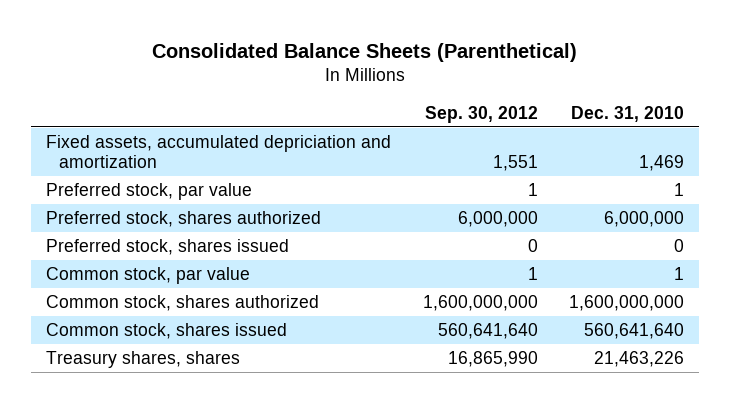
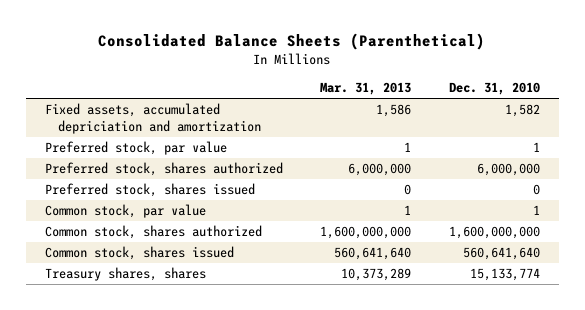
[424,105,538,123] Sep. 30, 2012 -> none
none -> [320,82,412,96] Mar. 31, 2013
[638,155,684,172] 1,469 -> [505,104,541,118] 1,582
[593,351,684,368] 21,463,226 -> [470,268,541,282] 15,133,774

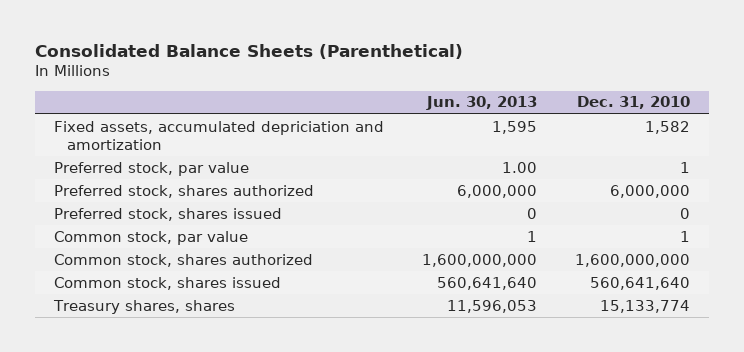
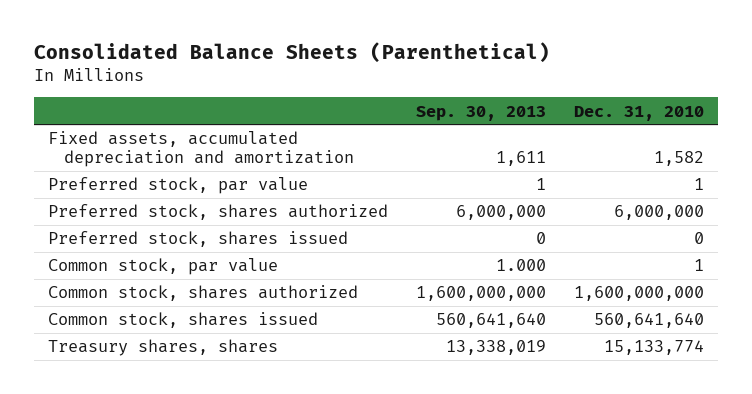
[425,96,537,111] Jun. 30, 2013 -> none
none -> [415,105,546,121] Sep. 30, 2013
[53,120,384,151] Fixed assets, accumulated depriciation and amortization -> [47,131,355,168] Fixed assets, accumulated depreciation and amortization

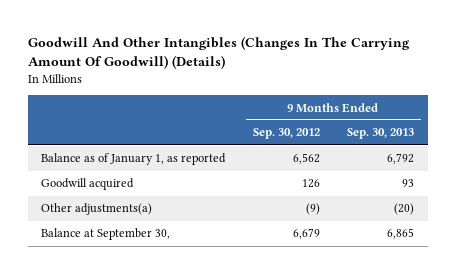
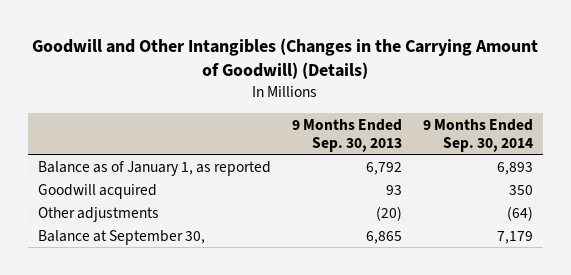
[27,35,410,70] Goodwill And Other Intangibles (Changes In The Carrying Amount Of Goodwill) (Details) -> [32,37,539,80] Goodwill and Other Intangibles (Changes in the Carrying Amount of Goodwill) (Details)
[252,128,320,140] Sep. 30, 2012 -> none
none -> [422,118,533,152] 9 Months Ended Sep. 30, 2014
[41,203,153,216] Other adjustments(a) -> [38,206,160,222] Other adjustments

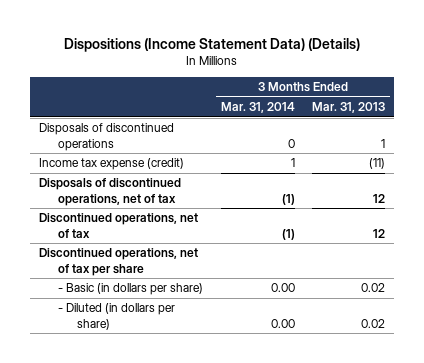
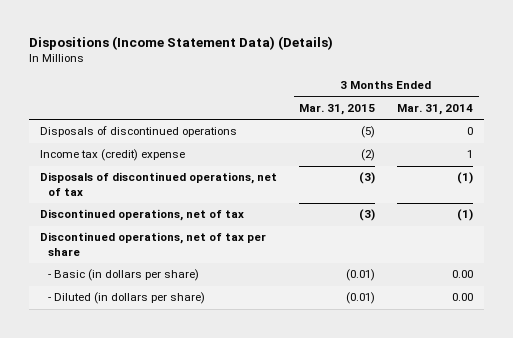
[312,102,386,114] Mar. 31, 2013 -> none
none -> [299,104,376,116] Mar. 31, 2015
[38,158,184,171] Income tax expense (credit) -> [40,149,186,162] Income tax (credit) expense

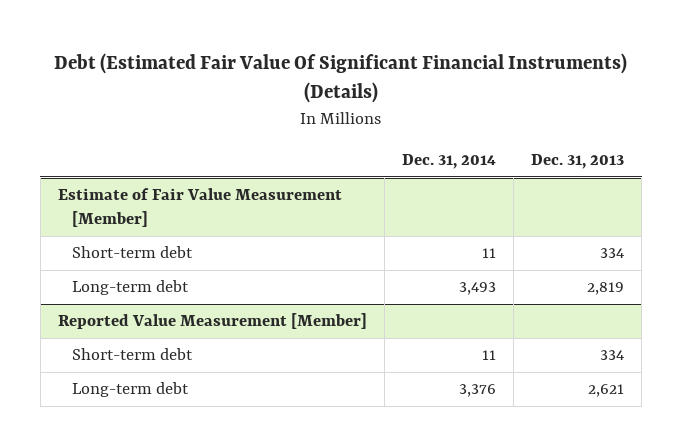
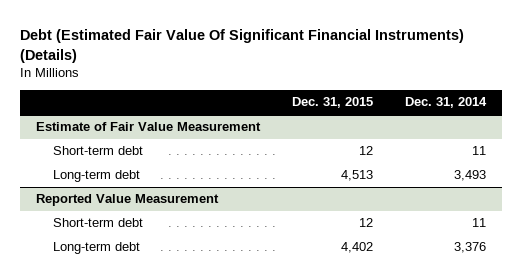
[530,154,624,170] Dec. 31, 2013 -> none
none -> [291,97,373,109] Dec. 31, 2015
[57,188,342,227] Estimate of Fair Value Measurement [Member] -> [36,122,262,132] Estimate of Fair Value Measurement
[57,313,367,330] Reported Value Measurement [Member] -> [36,194,220,207] Reported Value Measurement

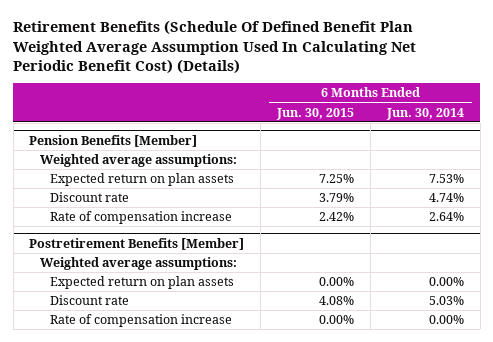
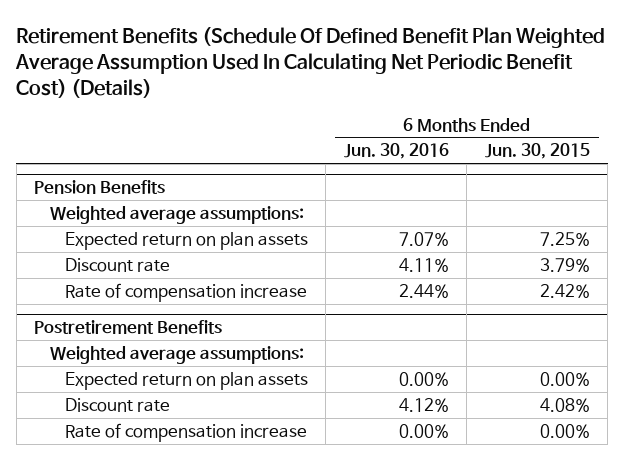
[385,107,464,120] Jun. 30, 2014 -> none
none -> [343,143,449,160] Jun. 30, 2016
[29,134,198,147] Pension Benefits [Member] -> [34,180,166,195] Pension Benefits
[29,237,245,250] Postretirement Benefits [Member] -> [34,320,223,335] Postretirement Benefits

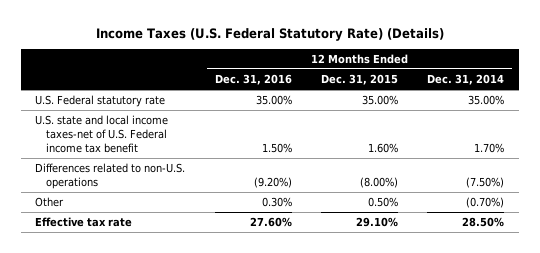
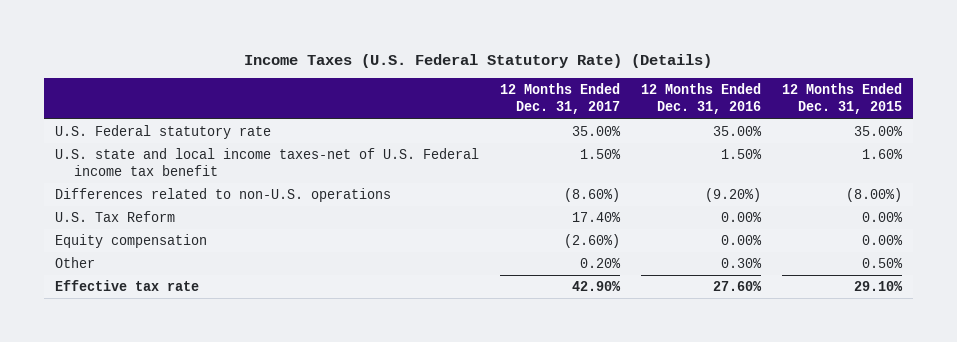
[427,74,505,86] Dec. 31, 2014 -> none
none -> [499,83,620,115] 12 Months Ended Dec. 31, 2017
none -> [54,211,175,223] U.S. Tax Reform
none -> [54,234,207,249] Equity compensation

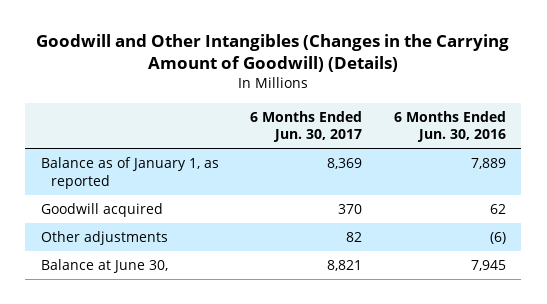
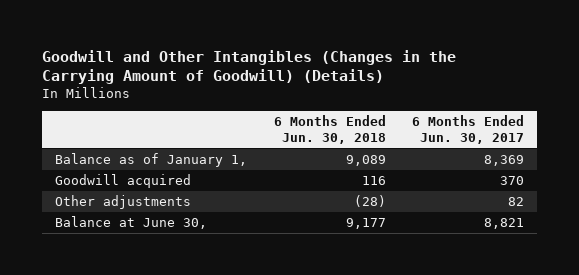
[393,110,506,143] 6 Months Ended Jun. 30, 2016 -> none
none -> [273,114,386,144] 6 Months Ended Jun. 30, 2018
[41,157,220,189] Balance as of January 1, as reported -> [55,152,248,167] Balance as of January 1,

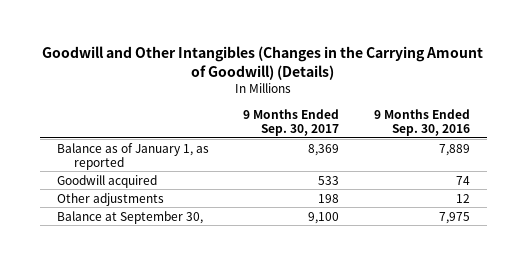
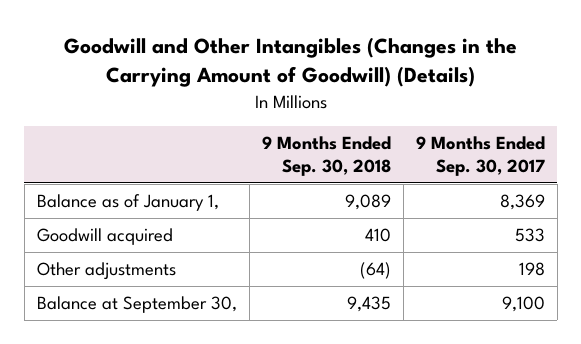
[373,109,470,137] 9 Months Ended Sep. 30, 2016 -> none
none -> [261,136,391,176] 9 Months Ended Sep. 30, 2018
[56,142,209,170] Balance as of January 1, as reported -> [36,194,219,212] Balance as of January 1,

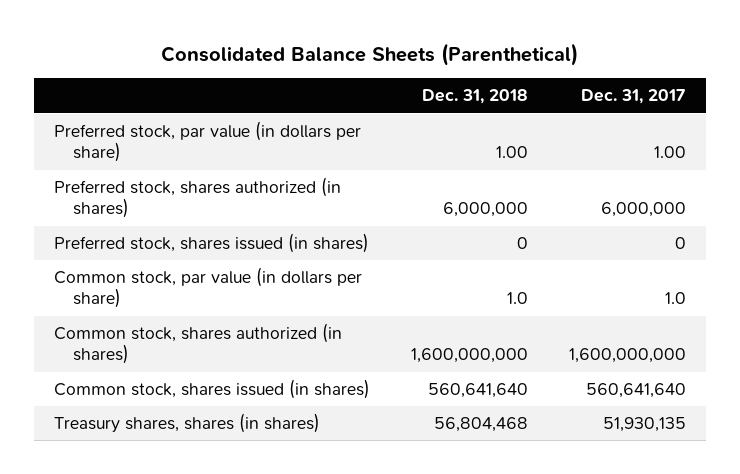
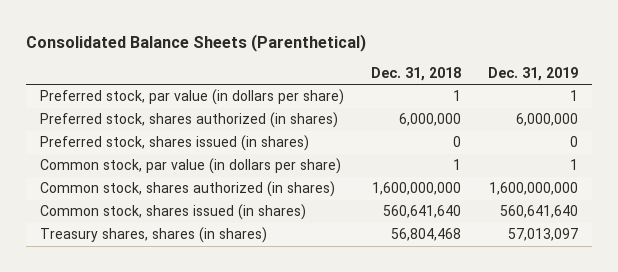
[580,89,686,105] Dec. 31, 2017 -> none
none -> [488,66,579,81] Dec. 31, 2019
[495,146,528,159] 1.00 -> [452,90,461,102] 1
[506,292,528,305] 1.0 -> [452,159,461,171] 1

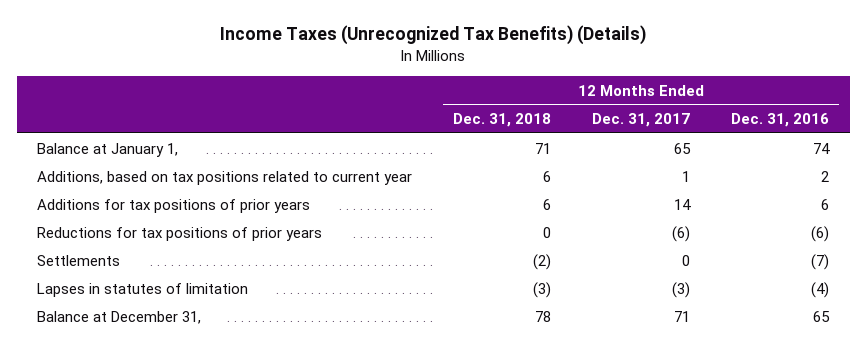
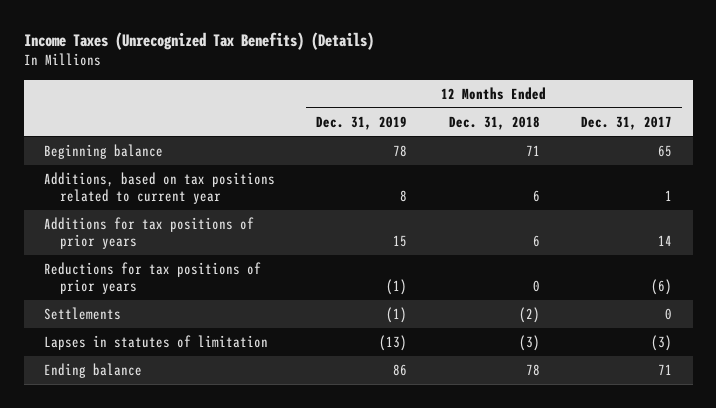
[731,112,830,127] Dec. 31, 2016 -> none
none -> [316,115,408,130] Dec. 31, 2019
[37,142,179,157] Balance at January 1, -> [44,144,164,160] Beginning balance
[37,310,202,324] Balance at December 31, -> [44,363,143,379] Ending balance

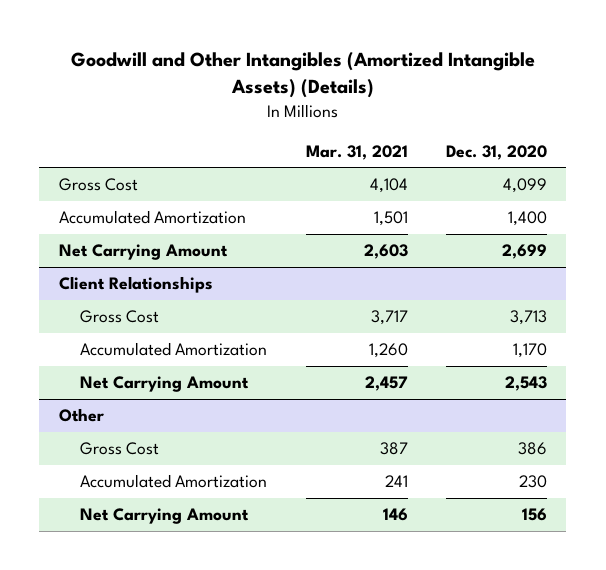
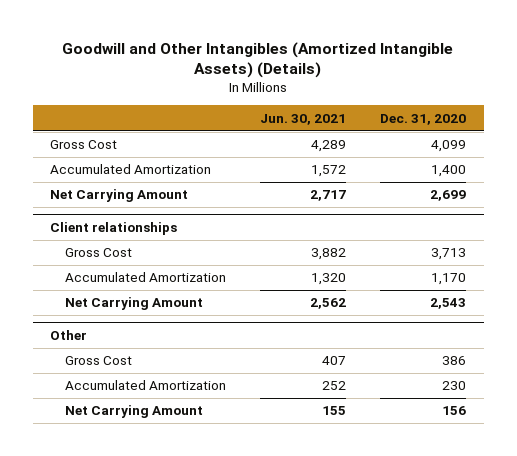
[305,144,408,160] Mar. 31, 2021 -> none
none -> [260,113,347,125] Jun. 30, 2021
[58,276,213,294] Client Relationships -> [50,222,178,236] Client relationships

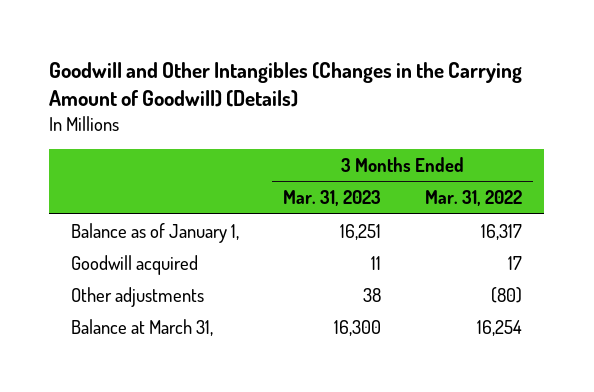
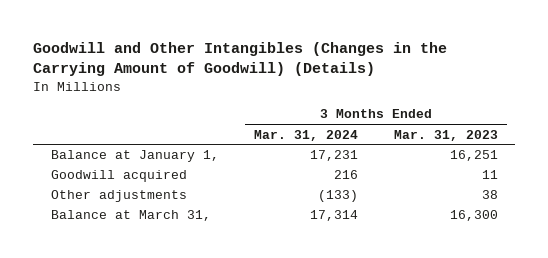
[425,190,523,207] Mar. 31, 2022 -> none
none -> [254,129,359,141] Mar. 31, 2024
[71,222,240,243] Balance as of January 1, -> [50,150,219,163] Balance at January 1,

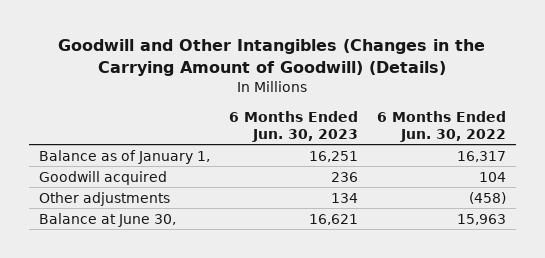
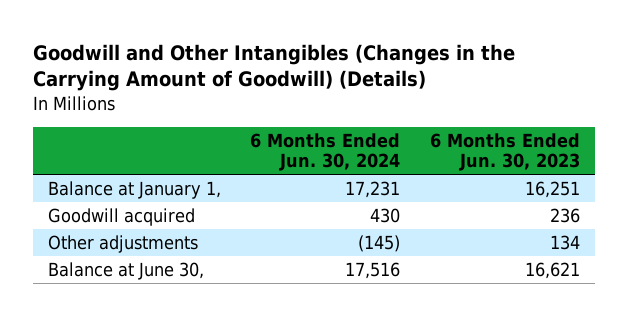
[377,110,507,142] 6 Months Ended Jun. 30, 2022 -> none
none -> [250,132,401,171] 6 Months Ended Jun. 30, 2024
[38,149,210,164] Balance as of January 1, -> [47,180,221,199] Balance at January 1,

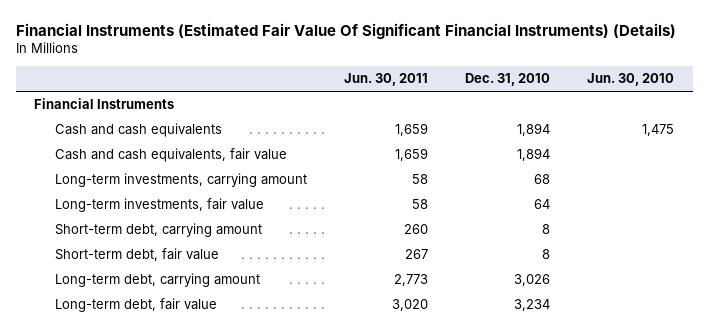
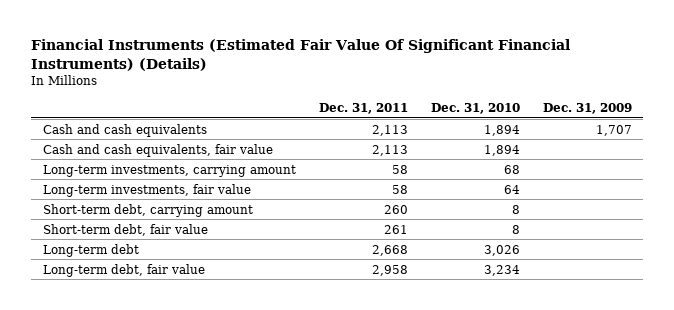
[343,73,428,87] Jun. 30, 2011 -> none
[587,73,675,87] Jun. 30, 2010 -> none
none -> [318,103,408,115] Dec. 31, 2011
none -> [542,103,632,115] Dec. 31, 2009
[34,98,175,110] Financial Instruments -> none
[54,273,260,288] Long-term debt, carrying amount -> [42,243,139,257] Long-term debt

